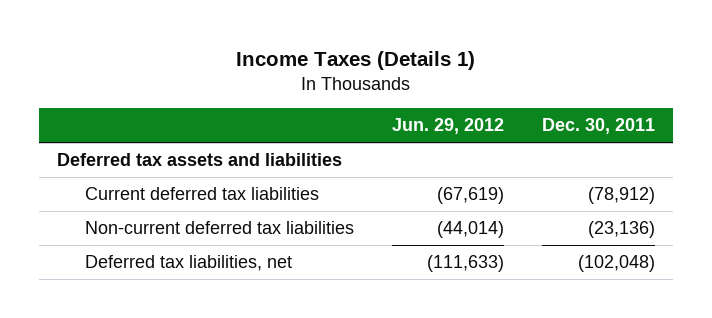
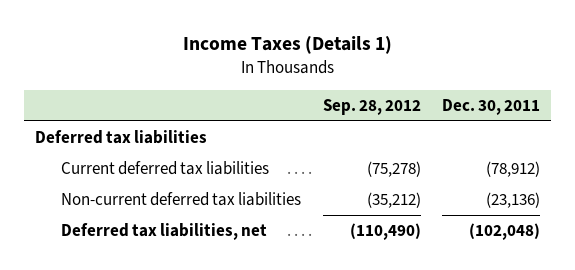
[392,118,505,135] Jun. 29, 2012 -> none
none -> [322,98,421,115] Sep. 28, 2012
[57,153,343,167] Deferred tax assets and liabilities -> [34,129,207,144] Deferred tax liabilities

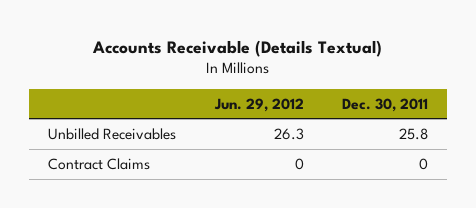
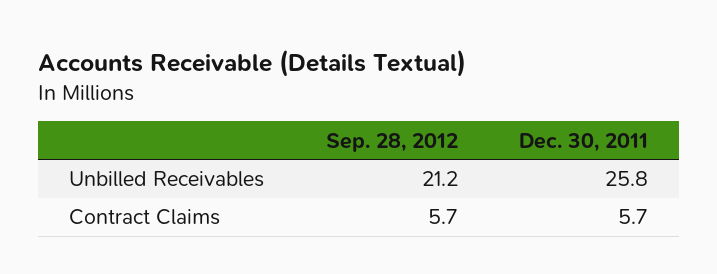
[213,97,304,112] Jun. 29, 2012 -> none
none -> [325,132,458,152] Sep. 28, 2012
[419,157,429,170] 0 -> [618,209,649,225] 5.7

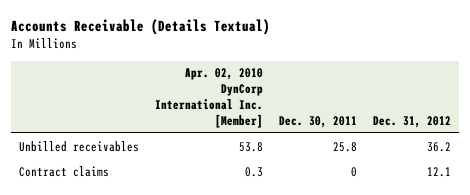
[325,132,458,152] Sep. 28, 2012 -> none
none -> [155,68,264,129] Apr. 02, 2010 DynCorp International Inc. [Member]
none -> [372,116,451,129] Dec. 31, 2012
[69,171,265,188] Unbilled Receivables -> [19,140,140,152] Unbilled receivables
[69,209,221,226] Contract Claims -> [19,165,110,177] Contract claims
[618,209,649,225] 5.7 -> [351,166,358,177] 0

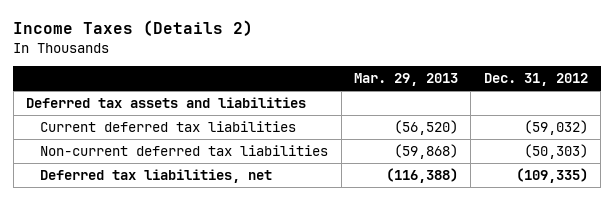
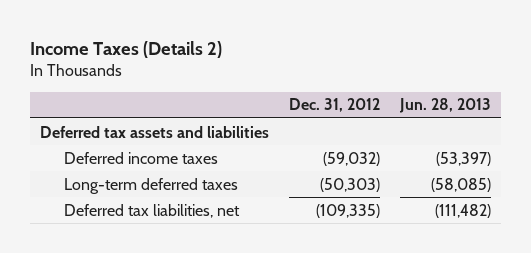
[354,73,459,87] Mar. 29, 2013 -> none
none -> [399,98,492,114] Jun. 28, 2013
[40,120,297,132] Current deferred tax liabilities -> [64,151,219,164] Deferred income taxes
[40,144,329,156] Non-current deferred tax liabilities -> [64,177,239,194] Long-term deferred taxes

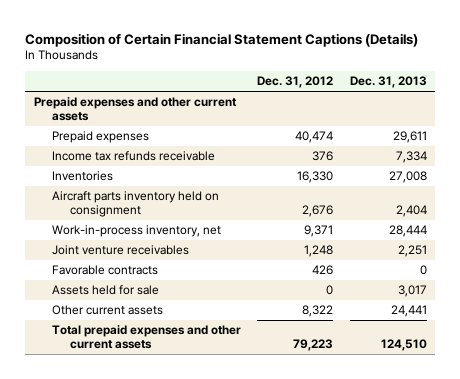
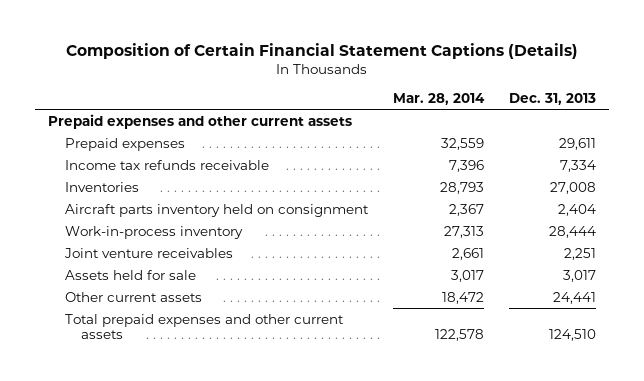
[257,76,334,89] Dec. 31, 2012 -> none
none -> [392,92,485,105] Mar. 28, 2014
[51,225,221,238] Work-in-process inventory, net -> [64,225,243,239] Work-in-process inventory
[51,265,158,276] Favorable contracts -> none

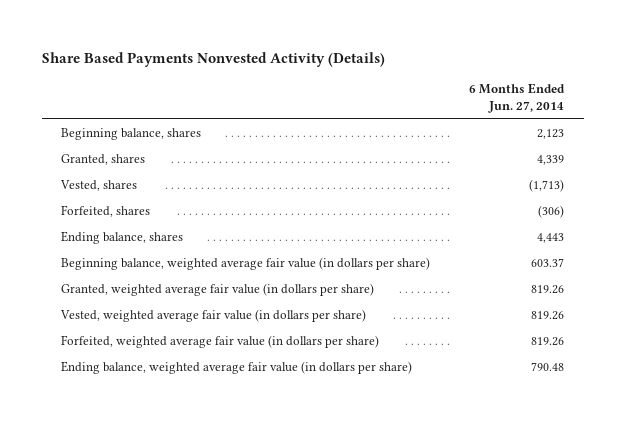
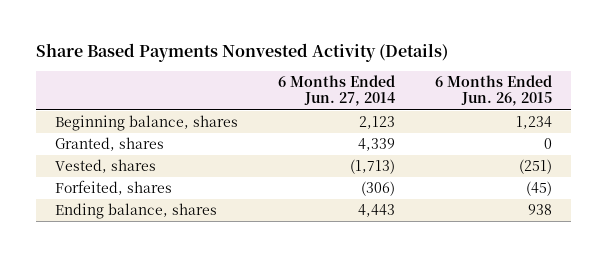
none -> [434,75,552,107] 6 Months Ended Jun. 26, 2015
[61,257,431,271] Beginning balance, weighted average fair value (in dollars per share) -> none
[61,283,375,297] Granted, weighted average fair value (in dollars per share) -> none
[60,309,367,323] Vested, weighted average fair value (in dollars per share) -> none
[61,335,380,349] Forfeited, weighted average fair value (in dollars per share) -> none
[61,361,413,375] Ending balance, weighted average fair value (in dollars per share) -> none

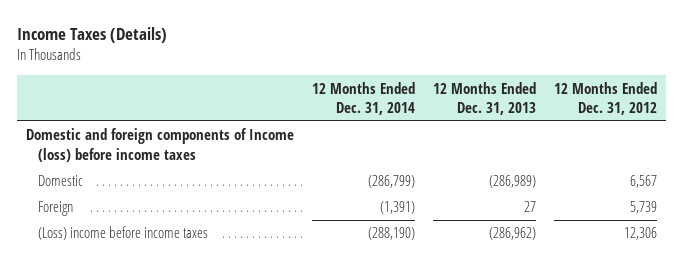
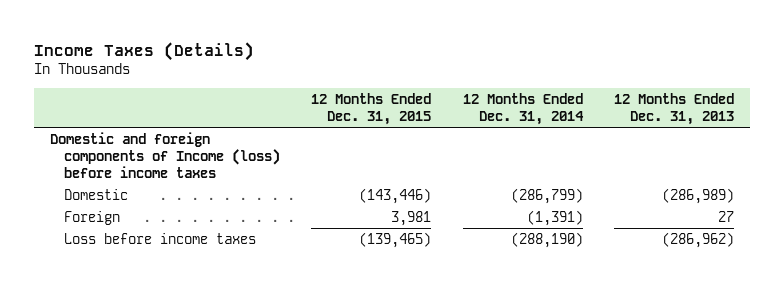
[554,81,658,116] 12 Months Ended Dec. 31, 2012 -> none
none -> [311,93,432,126] 12 Months Ended Dec. 31, 2015
[38,226,209,241] (Loss) income before income taxes -> [63,232,256,244] Loss before income taxes

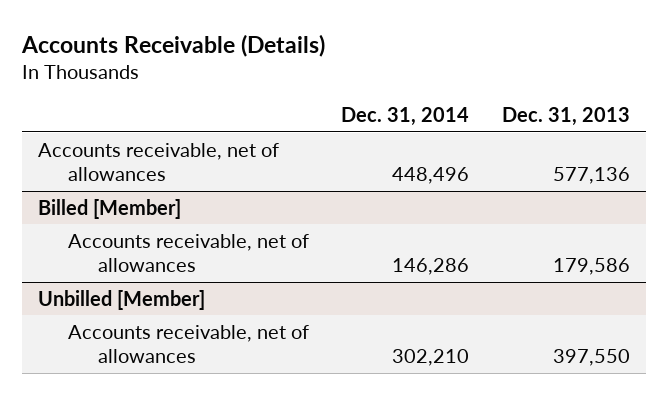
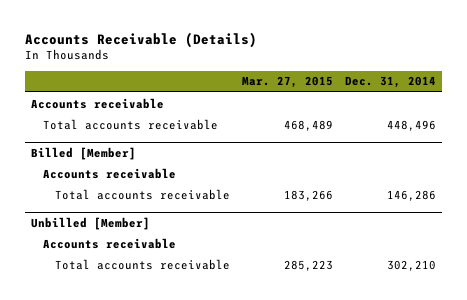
[501,107,630,127] Dec. 31, 2013 -> none
none -> [241,76,333,89] Mar. 27, 2015
none -> [31,97,165,109] Accounts receivable
[38,142,280,182] Accounts receivable, net of allowances -> [43,118,219,130] Total accounts receivable
none -> [43,167,177,179] Accounts receivable
[68,233,310,273] Accounts receivable, net of allowances -> [54,188,230,200] Total accounts receivable
none -> [43,237,177,249] Accounts receivable
[68,324,310,364] Accounts receivable, net of allowances -> [54,258,230,270] Total accounts receivable

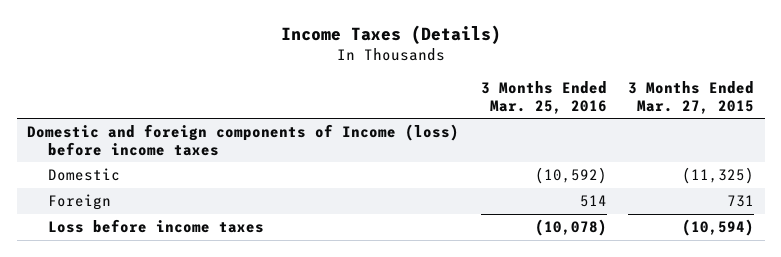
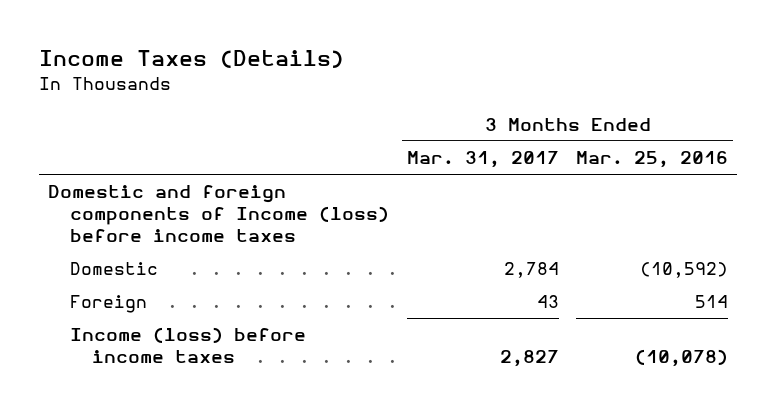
[628,81,755,114] 3 Months Ended Mar. 27, 2015 -> none
none -> [406,151,559,169] Mar. 31, 2017
[47,219,264,234] Loss before income taxes -> [69,327,306,364] Income (loss) before income taxes

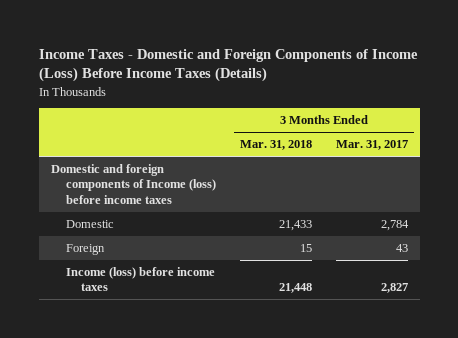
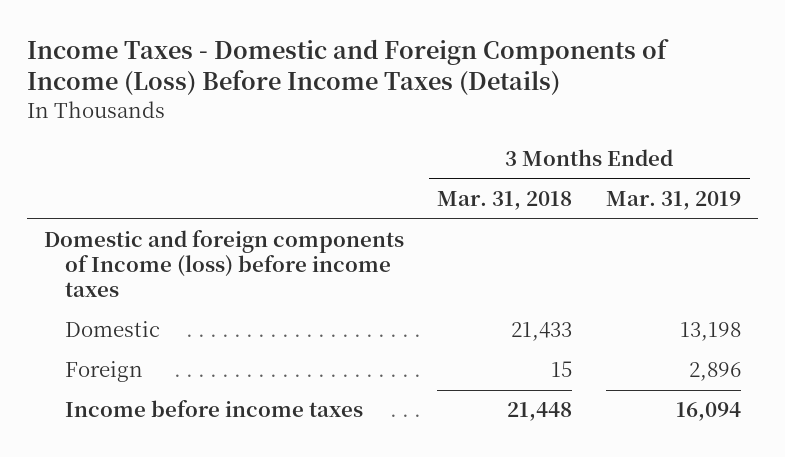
[335,140,408,151] Mar. 31, 2017 -> none
none -> [606,191,742,211] Mar. 31, 2019
[65,267,215,292] Income (loss) before income taxes -> [65,400,364,418] Income before income taxes

